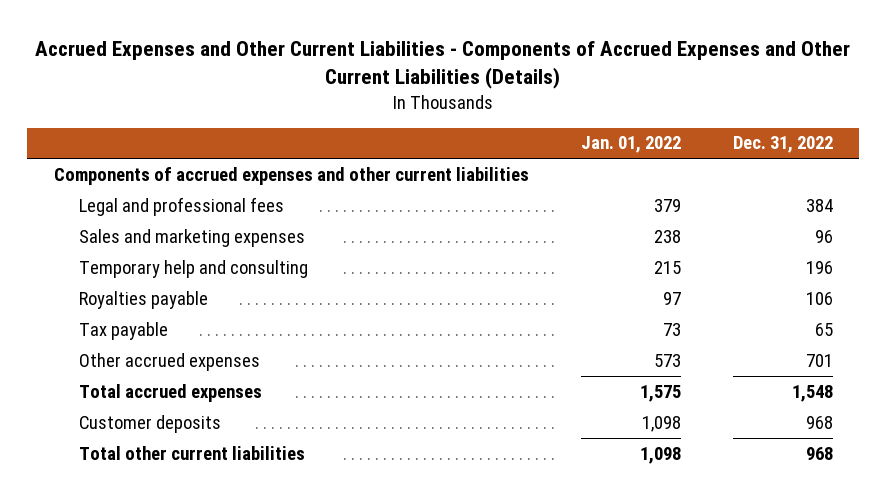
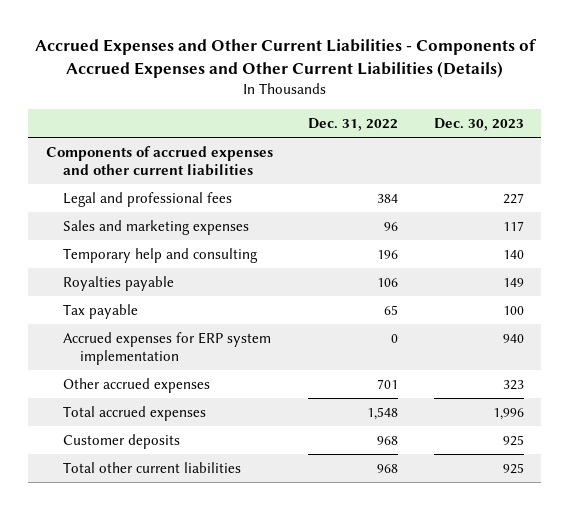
[580,136,681,154] Jan. 01, 2022 -> none
none -> [433,117,524,131] Dec. 30, 2023
none -> [62,332,271,365] Accrued expenses for ERP system implementation

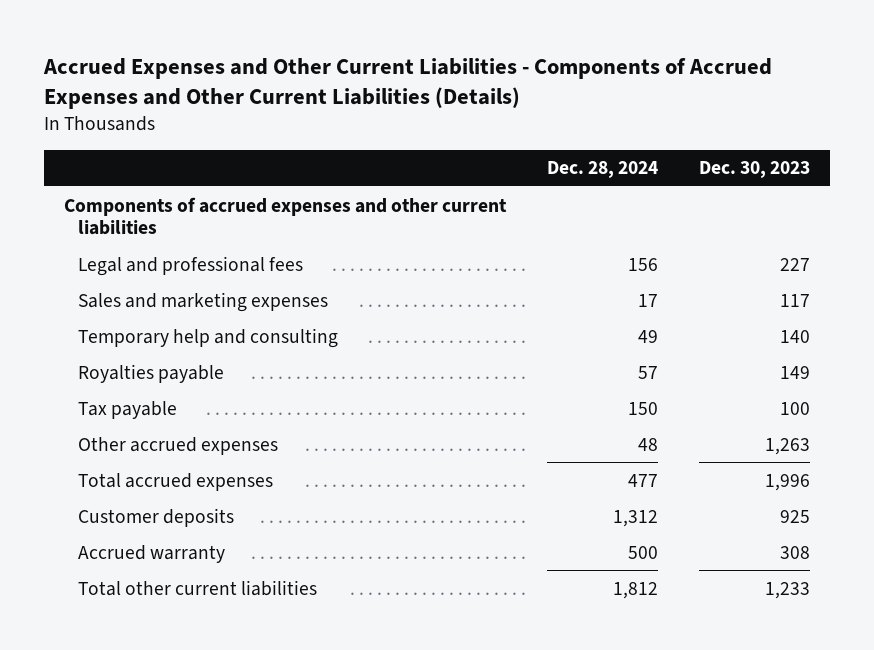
[308,117,399,131] Dec. 31, 2022 -> none
none -> [546,161,658,179] Dec. 28, 2024
[62,332,271,365] Accrued expenses for ERP system implementation -> none
[502,380,524,391] 323 -> [764,437,810,455] 1,263
none -> [78,544,226,563] Accrued warranty
[502,463,524,475] 925 -> [764,581,810,599] 1,233

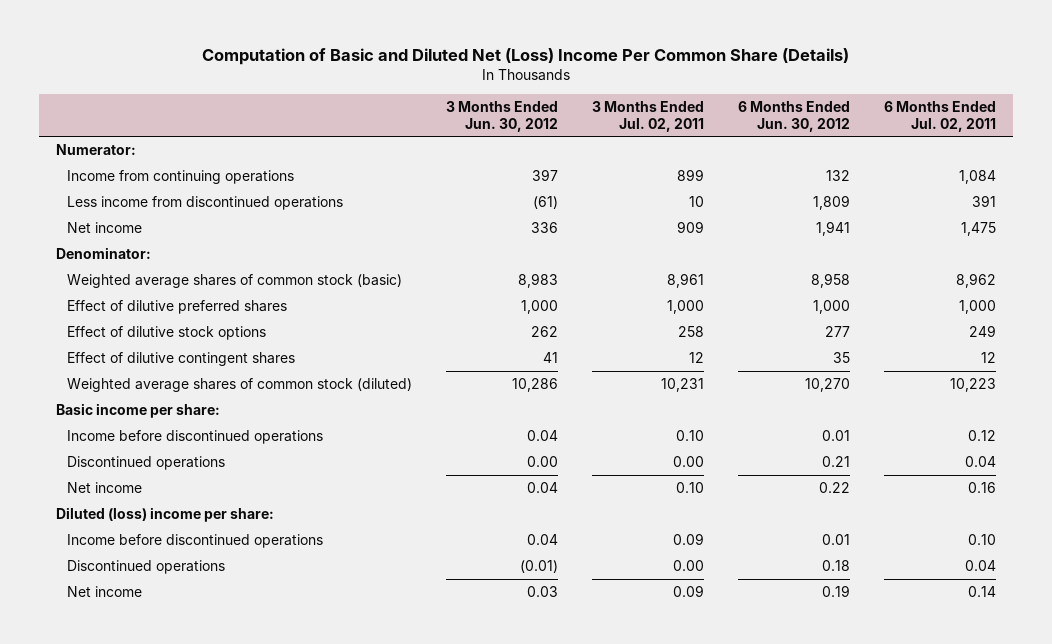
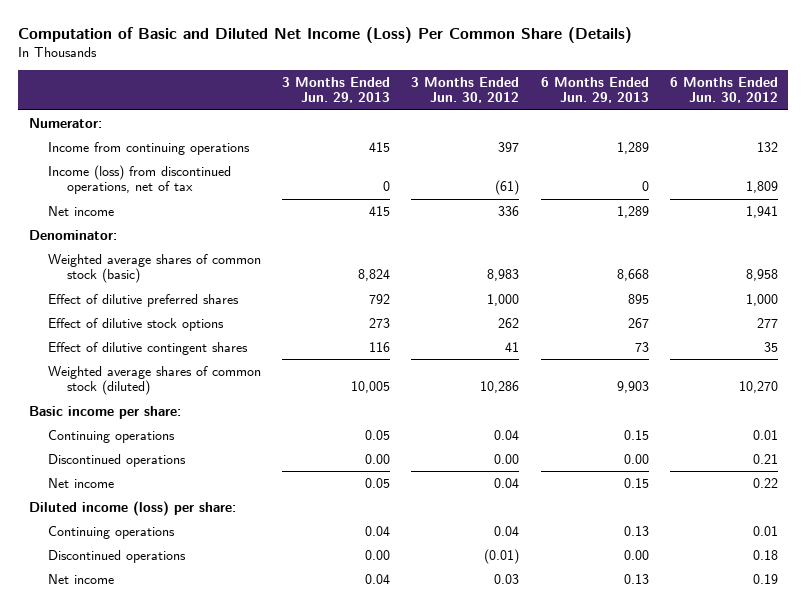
[201,47,849,65] Computation of Basic and Diluted Net (Loss) Income Per Common Share (Details) -> [18,26,633,43] Computation of Basic and Diluted Net Income (Loss) Per Common Share (Details)
[592,100,705,132] 3 Months Ended Jul. 02, 2011 -> none
[884,100,997,132] 6 Months Ended Jul. 02, 2011 -> none
none -> [282,76,391,104] 3 Months Ended Jun. 29, 2013
none -> [540,76,649,104] 6 Months Ended Jun. 29, 2013
[67,196,344,211] Less income from discontinued operations -> [47,164,231,195] Income (loss) from discontinued operations, net of tax
[67,430,324,445] Income before discontinued operations -> [47,429,175,443] Continuing operations
[55,507,274,523] Diluted (loss) income per share: -> [28,500,236,516] Diluted income (loss) per share:
[67,534,324,549] Income before discontinued operations -> [47,525,175,539] Continuing operations

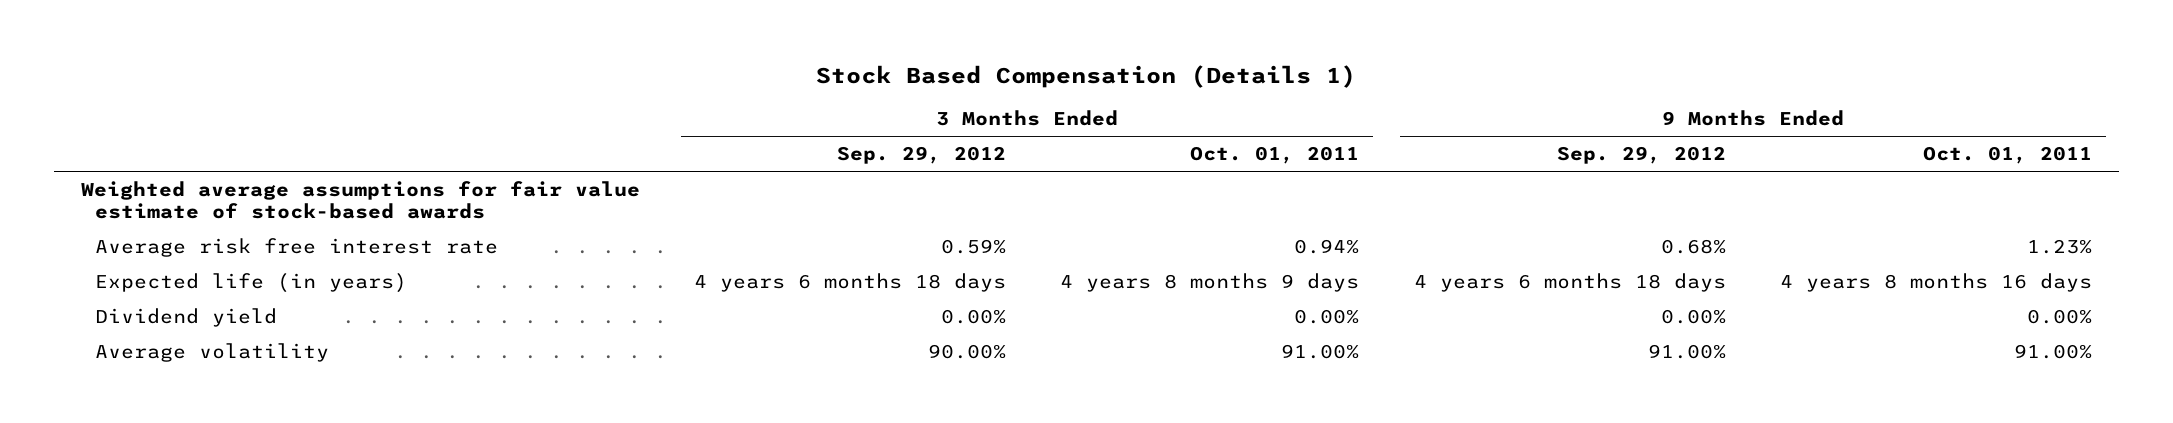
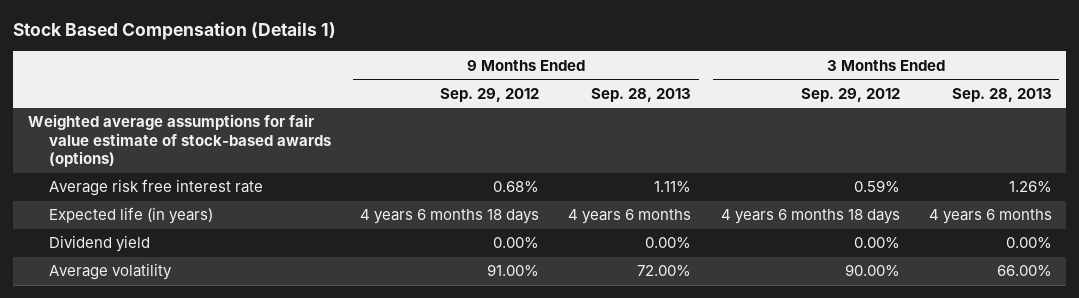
[1190,146,1360,165] Oct. 01, 2011 -> none
[1922,146,2092,165] Oct. 01, 2011 -> none
none -> [591,87,692,102] Sep. 28, 2013
none -> [951,87,1052,102] Sep. 28, 2013
[80,180,640,220] Weighted average assumptions for fair value estimate of stock-based awards -> [27,114,332,168] Weighted average assumptions for fair value estimate of stock-based awards (options)

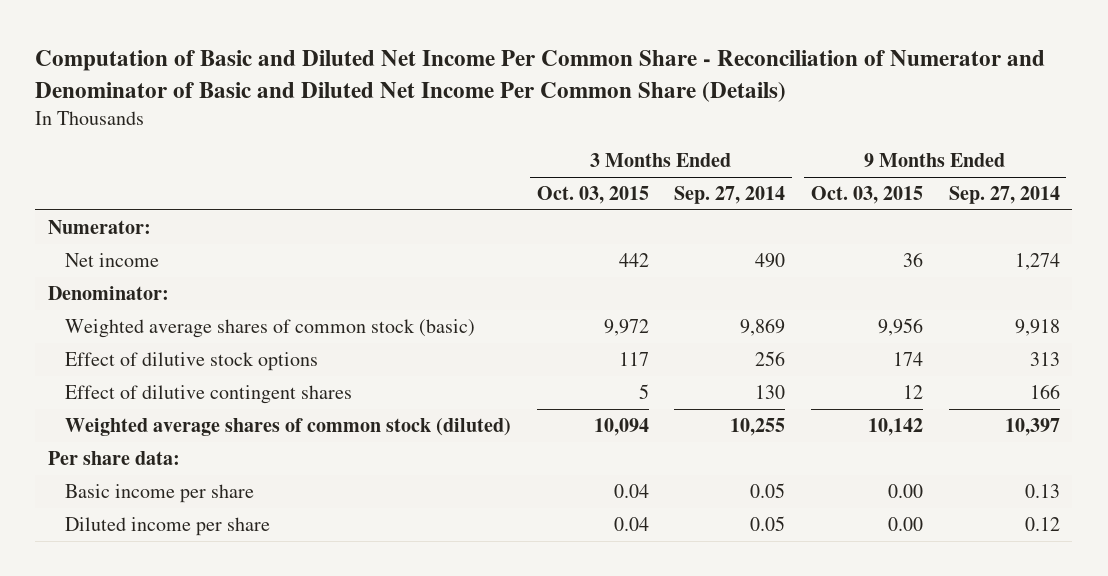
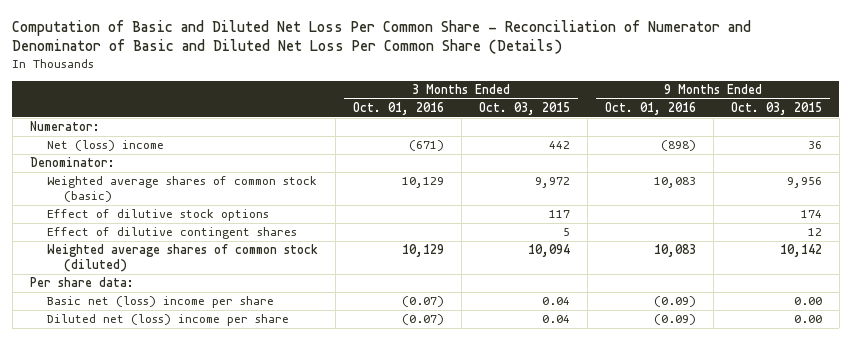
[35,50,1046,102] Computation of Basic and Diluted Net Income Per Common Share - Reconciliation of Numerator and Denominator of Basic and Diluted Net Income Per Common Share (Details) -> [12,19,752,55] Computation of Basic and Diluted Net Loss Per Common Share - Reconciliation of Numerator and Denominator of Basic and Diluted Net Loss Per Common Share (Details)
[674,186,786,205] Sep. 27, 2014 -> none
[948,186,1060,205] Sep. 27, 2014 -> none
none -> [352,102,444,116] Oct. 01, 2016
none -> [604,102,696,116] Oct. 01, 2016
[64,252,159,267] Net income -> [46,140,164,152] Net (loss) income
[64,483,254,503] Basic income per share -> [46,296,274,309] Basic net (loss) income per share
[64,516,270,536] Diluted income per share -> [46,314,289,327] Diluted net (loss) income per share

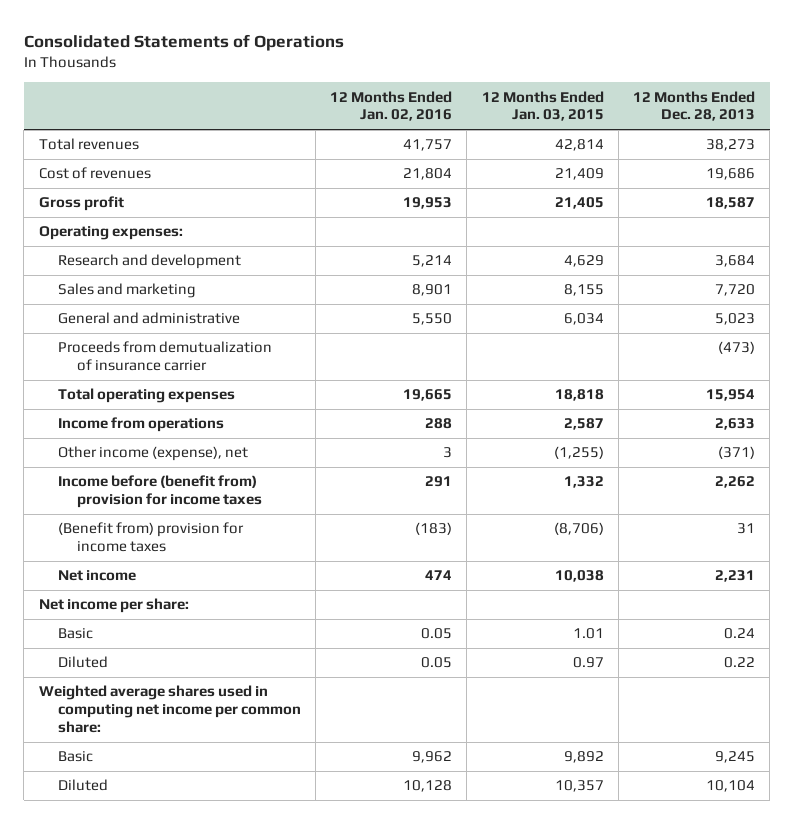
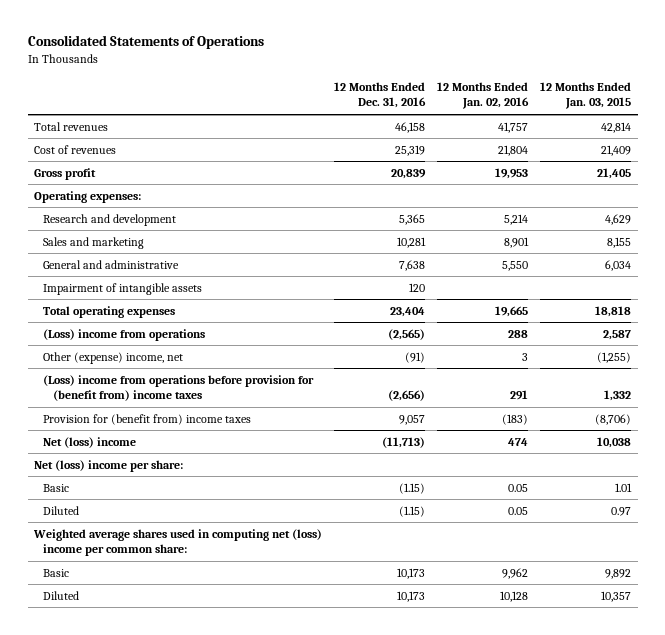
[632,90,755,122] 12 Months Ended Dec. 28, 2013 -> none
none -> [333,82,426,109] 12 Months Ended Dec. 31, 2016
[57,341,272,372] Proceeds from demutualization of insurance carrier -> none
none -> [43,282,203,295] Impairment of intangible assets
[57,417,224,433] Income from operations -> [43,328,206,341] (Loss) income from operations
[57,446,248,462] Other income (expense), net -> [43,351,184,364] Other (expense) income, net
[57,475,262,509] Income before (benefit from) provision for income taxes -> [43,374,315,402] (Loss) income from operations before provision for (benefit from) income taxes
[57,522,244,553] (Benefit from) provision for income taxes -> [43,413,252,425] Provision for (benefit from) income taxes
[57,570,136,582] Net income -> [43,436,137,448] Net (loss) income
[38,598,189,614] Net income per share: -> [33,459,183,472] Net (loss) income per share:
[38,685,301,733] Weighted average shares used in computing net income per common share: -> [32,528,322,557] Weighted average shares used in computing net (loss) income per common share:

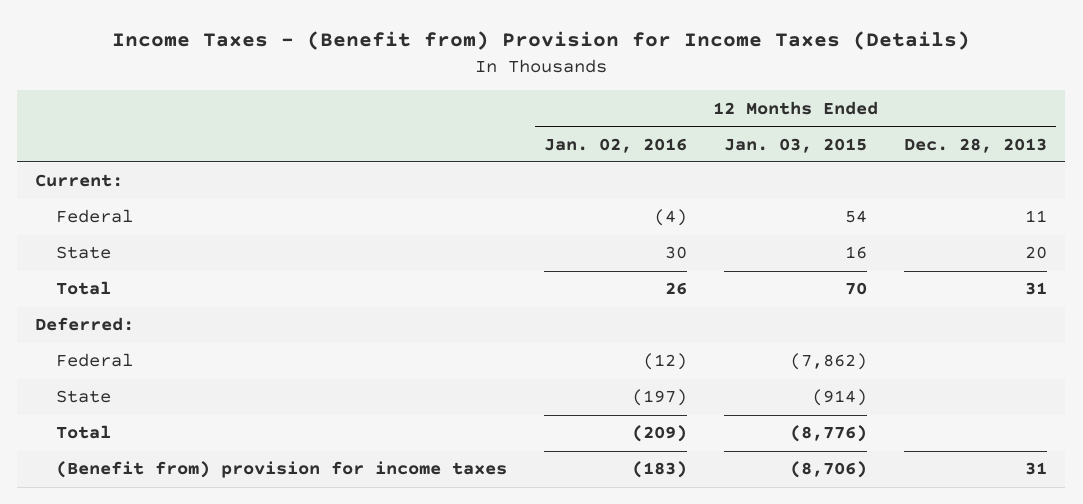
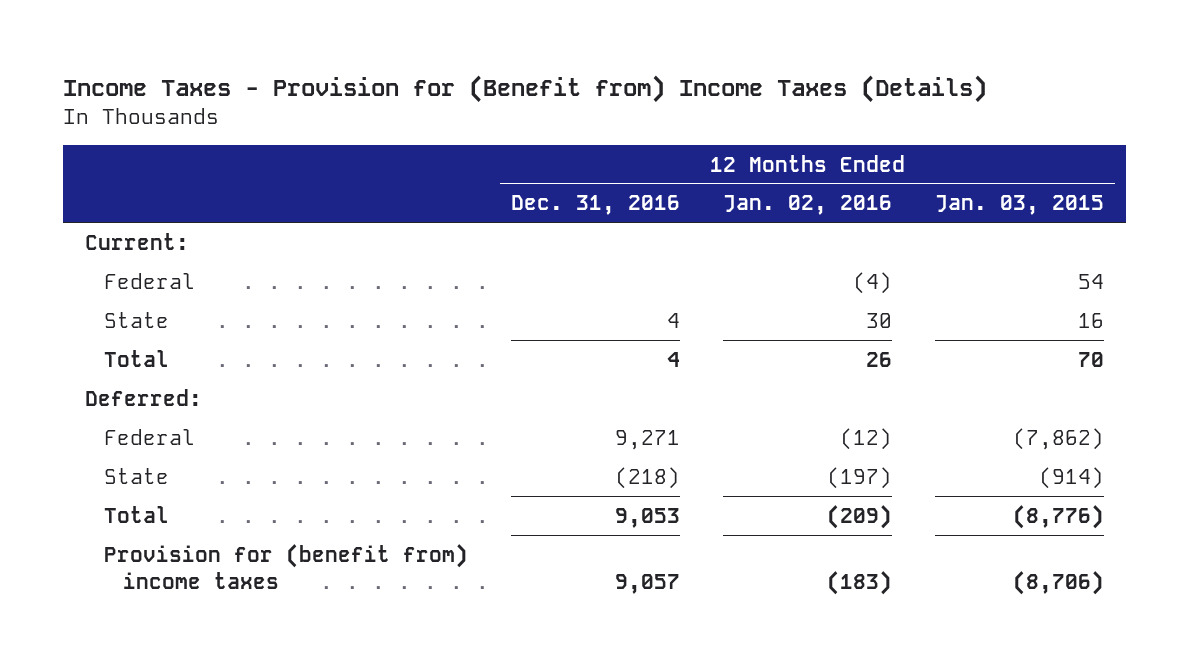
[112,31,971,51] Income Taxes - (Benefit from) Provision for Income Taxes (Details) -> [63,74,988,103] Income Taxes - Provision for (Benefit from) Income Taxes (Details)
[904,137,1048,153] Dec. 28, 2013 -> none
none -> [510,195,680,216] Dec. 31, 2016
[56,461,508,479] (Benefit from) provision for income taxes -> [103,543,468,589] Provision for (benefit from) income taxes

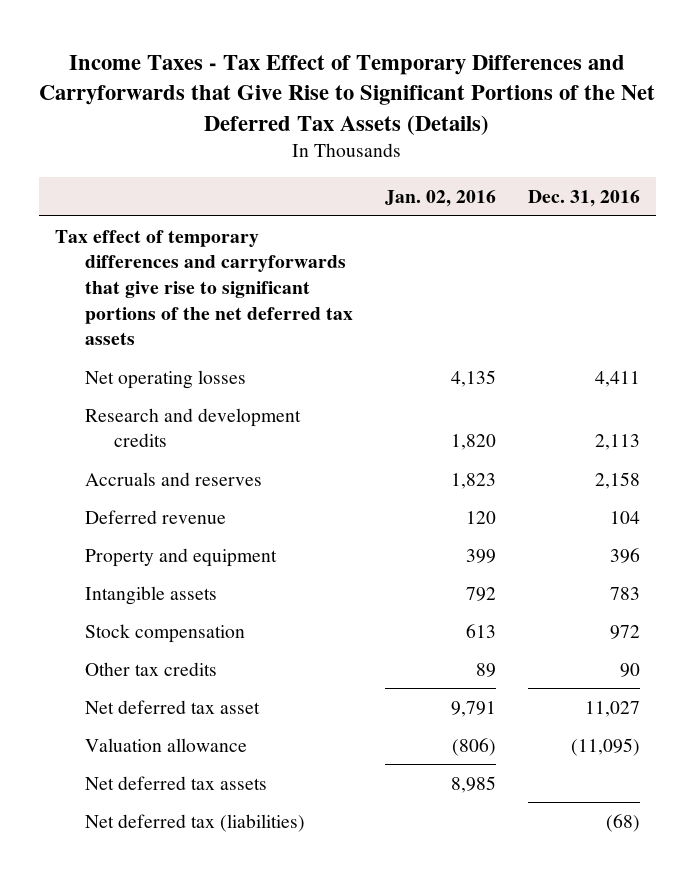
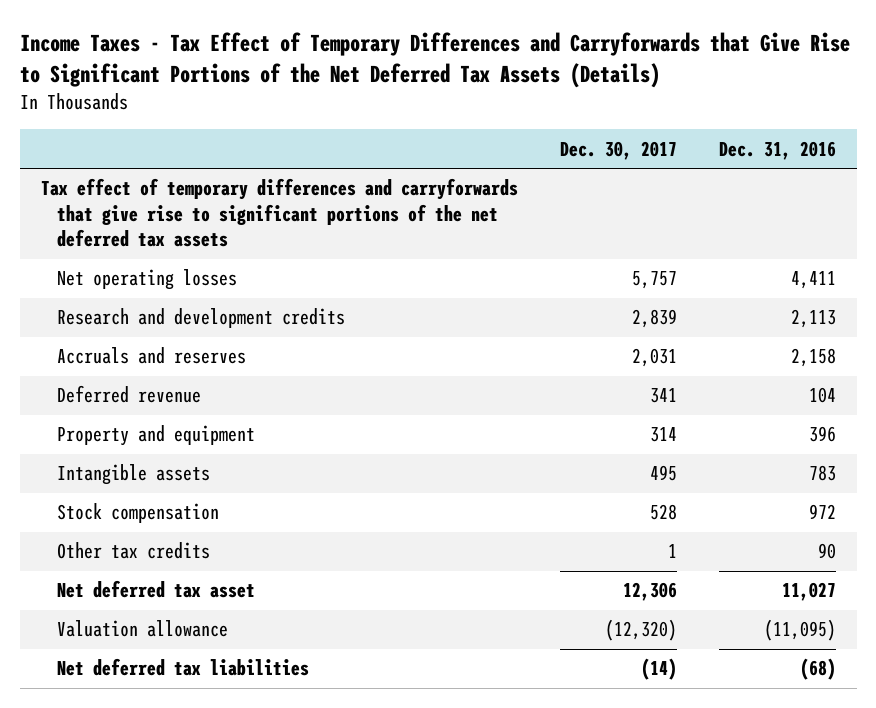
[384,189,496,207] Jan. 02, 2016 -> none
none -> [559,140,677,160] Dec. 30, 2017
[84,775,267,790] Net deferred tax assets -> none
[84,813,305,832] Net deferred tax (liabilities) -> [56,658,309,677] Net deferred tax liabilities

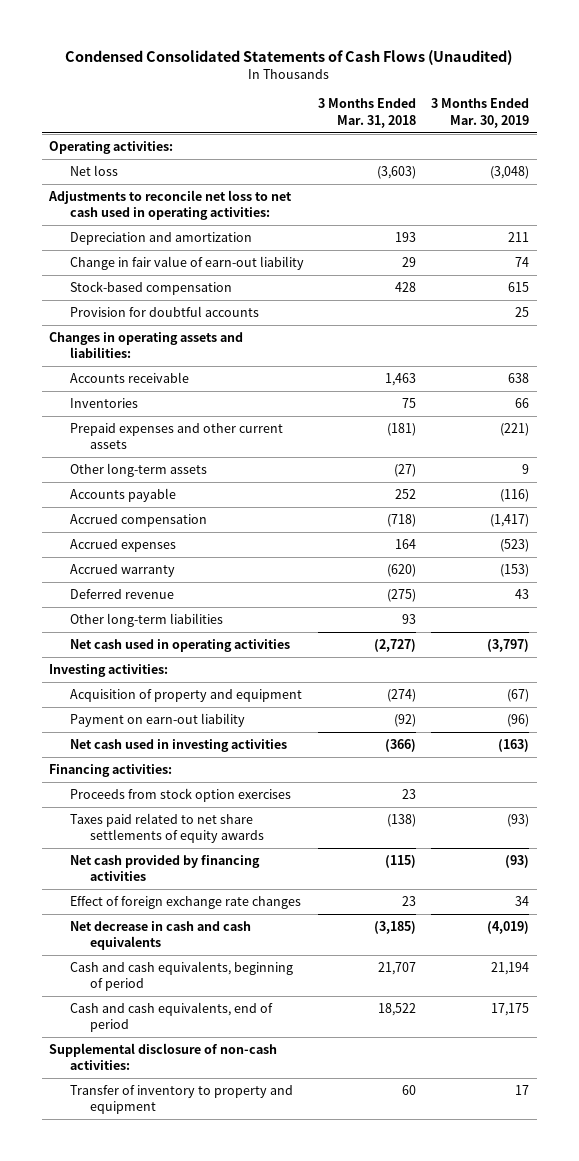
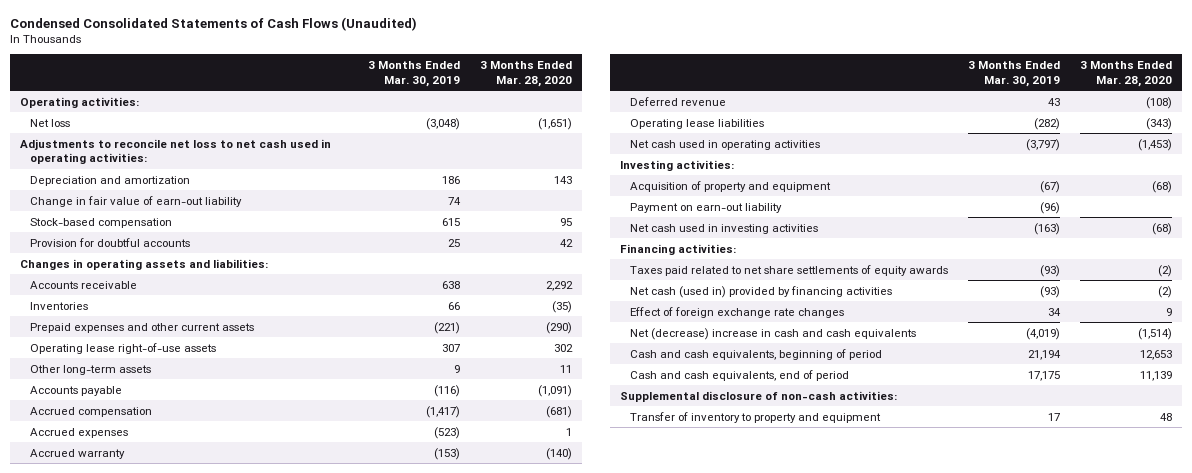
[318,98,417,128] 3 Months Ended Mar. 31, 2018 -> none
none -> [479,61,572,87] 3 Months Ended Mar. 28, 2020
[508,232,530,243] 211 -> [441,175,460,184] 186
none -> [29,342,216,354] Operating lease right-of-use assets
[69,613,223,628] Other long-term liabilities -> none
none -> [629,118,764,129] Operating lease liabilities
[69,788,291,803] Proceeds from stock option exercises -> none
[69,855,260,882] Net cash provided by financing activities -> [629,285,892,298] Net cash (used in) provided by financing activities
[69,921,251,951] Net decrease in cash and cash equivalents -> [629,327,916,340] Net (decrease) increase in cash and cash equivalents

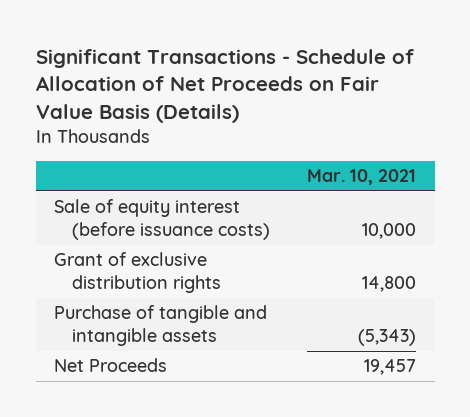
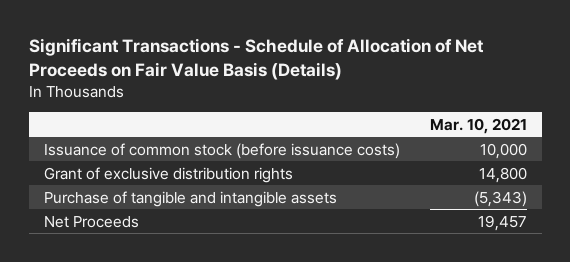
[54,199,271,241] Sale of equity interest (before issuance costs) -> none
none -> [43,142,400,159] Issuance of common stock (before issuance costs)

